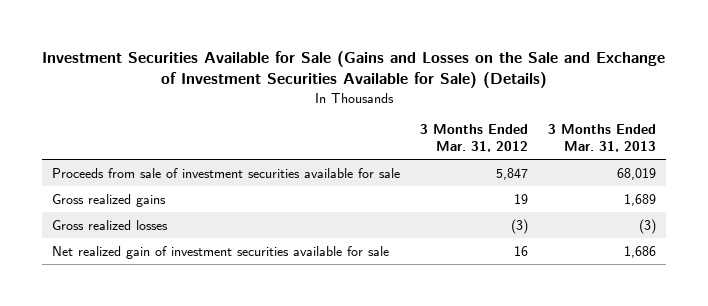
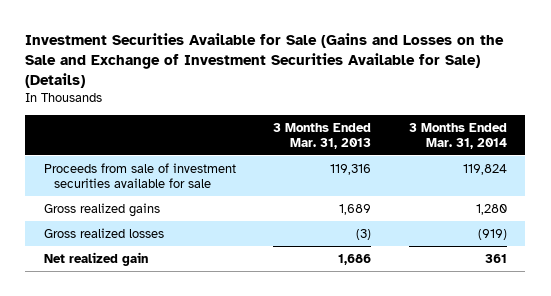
[420,124,529,152] 3 Months Ended Mar. 31, 2012 -> none
none -> [408,122,507,149] 3 Months Ended Mar. 31, 2014
[617,167,657,180] 68,019 -> [330,163,372,175] 119,316
[51,245,389,259] Net realized gain of investment securities available for sale -> [43,251,148,266] Net realized gain

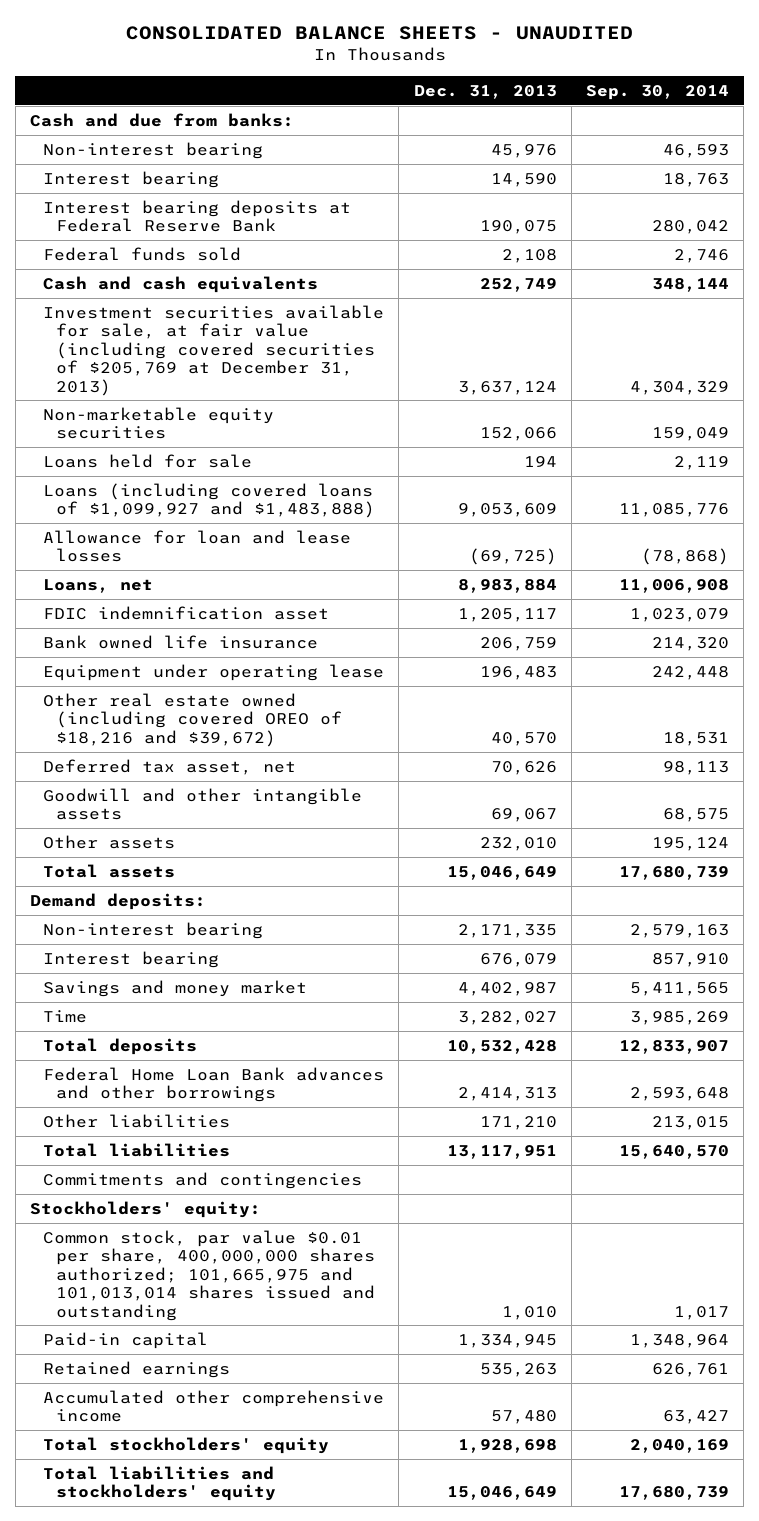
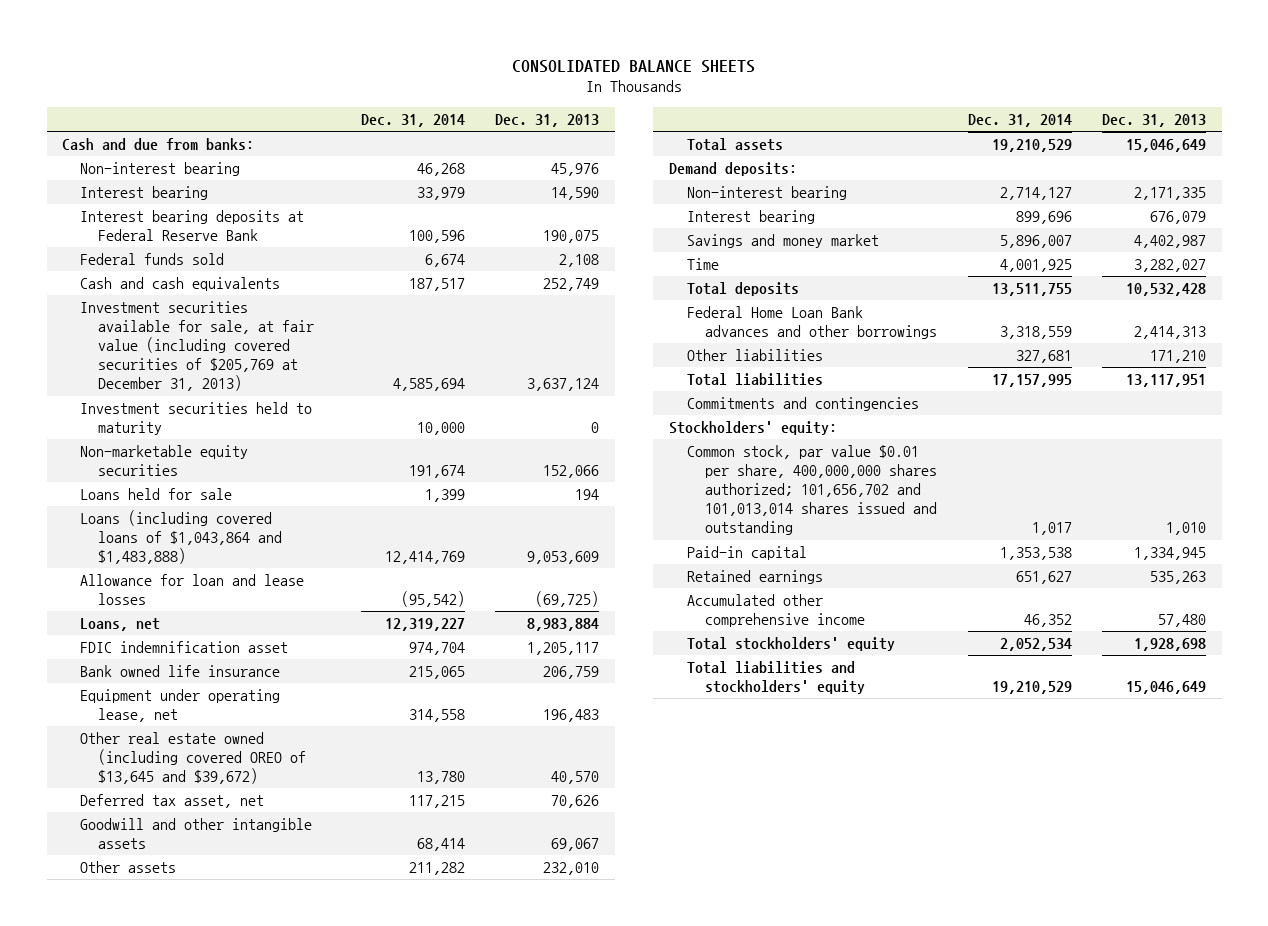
[125,26,633,41] CONSOLIDATED BALANCE SHEETS - UNAUDITED -> [512,59,756,73] CONSOLIDATED BALANCE SHEETS
[586,84,730,100] Sep. 30, 2014 -> none
none -> [360,114,465,128] Dec. 31, 2014
none -> [79,402,312,436] Investment securities held to maturity
[43,482,376,519] Loans (including covered loans of $1,099,927 and $1,483,888) -> [79,510,282,565] Loans (including covered loans of $1,043,864 and $1,483,888)
[43,663,385,681] Equipment under operating lease -> [79,689,280,723] Equipment under operating lease, net
[43,692,343,747] Other real estate owned (including covered OREO of $18,216 and $39,672) -> [79,732,306,785] Other real estate owned (including covered OREO of $13,645 and $39,672)
[43,1229,376,1321] Common stock, par value $0.01 per share, 400,000,000 shares authorized; 101,665,975 and 101,013,014 shares issued and outstanding -> [686,445,937,536] Common stock, par value $0.01 per share, 400,000,000 shares authorized; 101,656,702 and 101,013,014 shares issued and outstanding

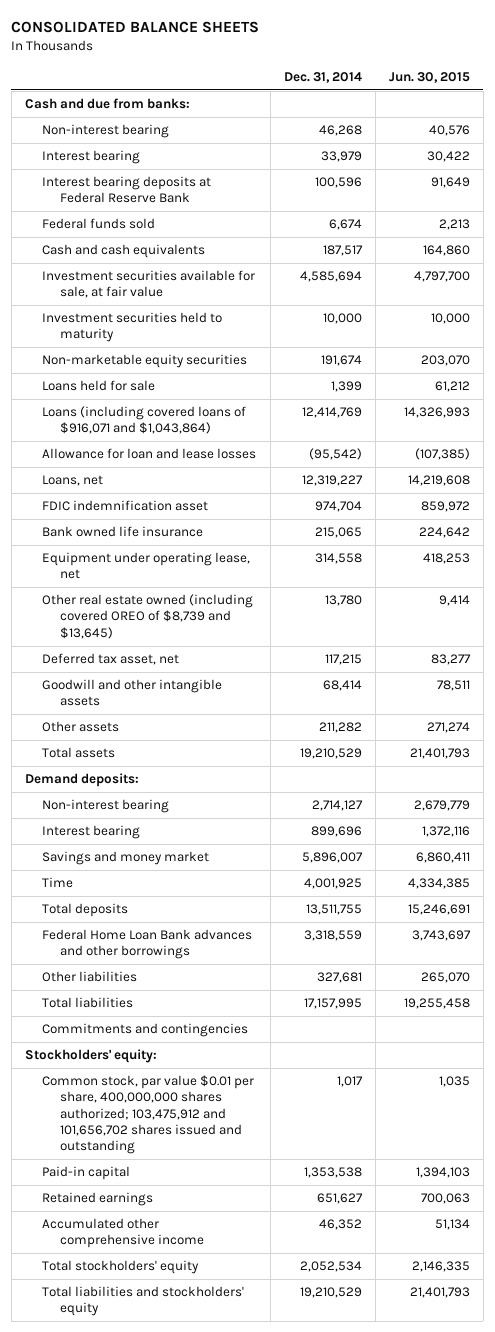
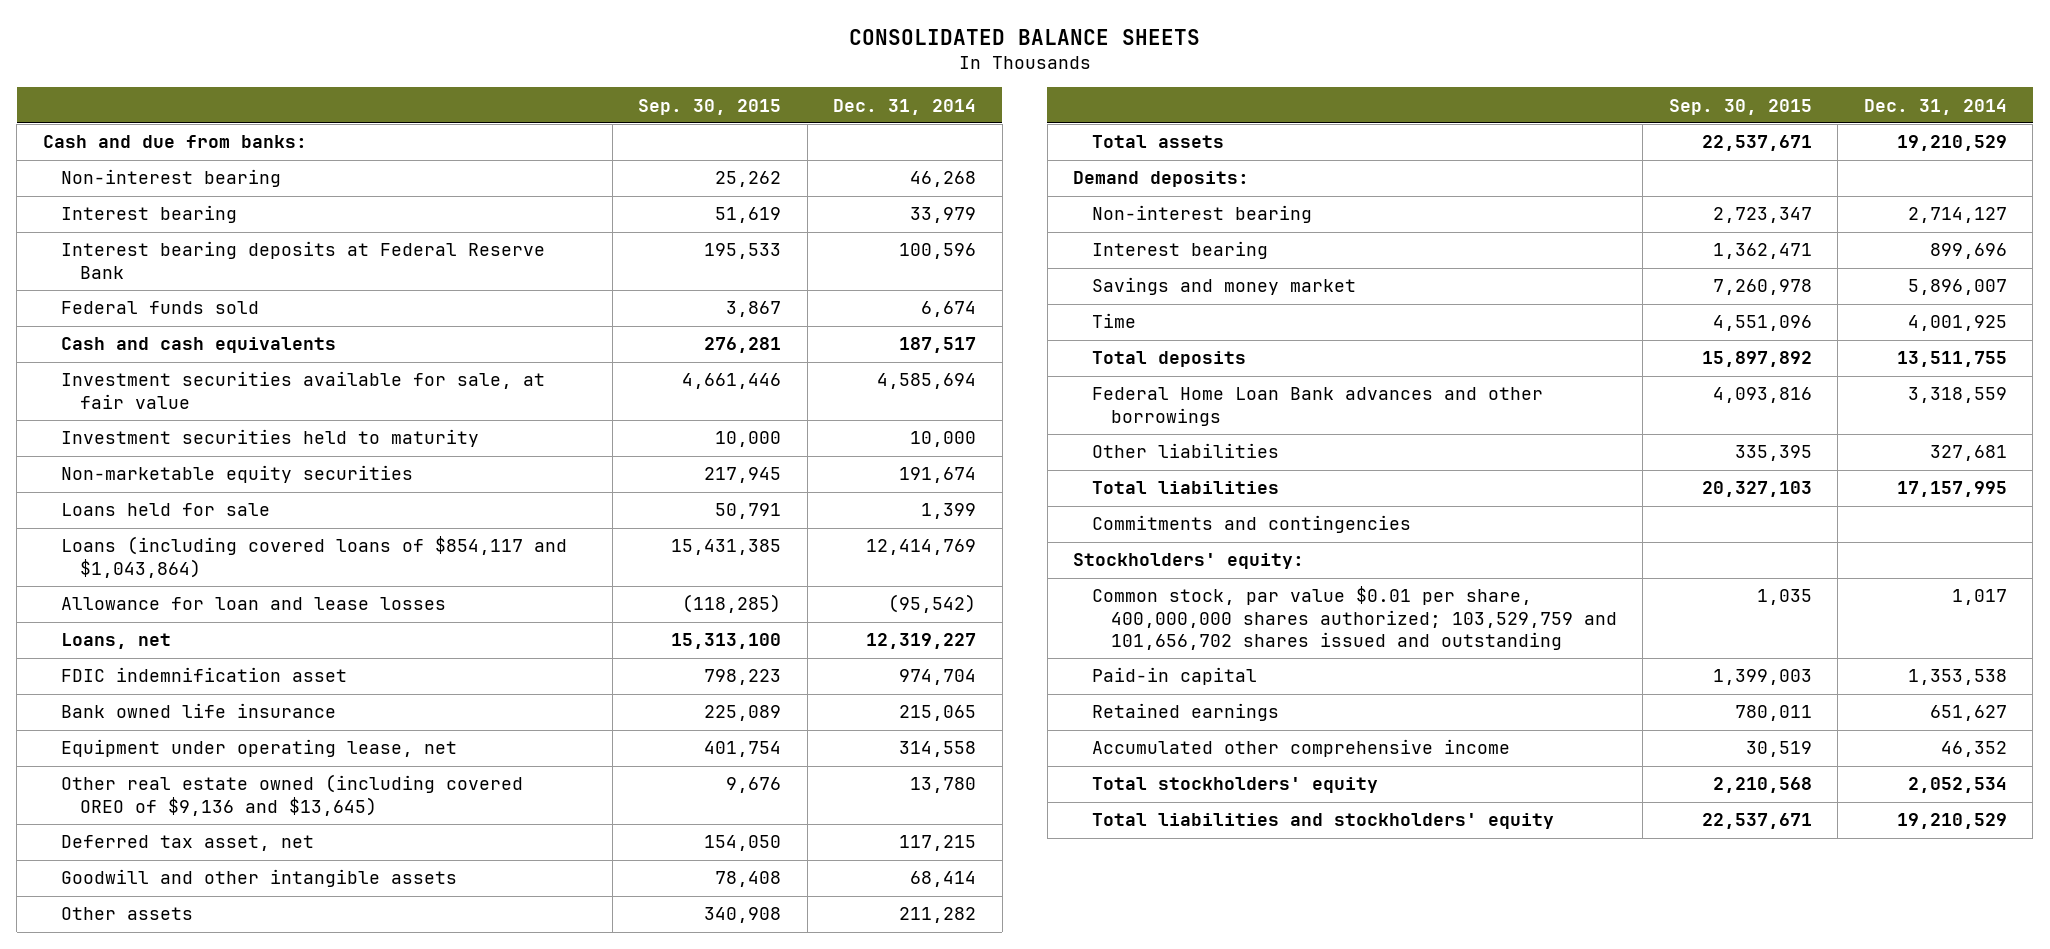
[388,71,470,83] Jun. 30, 2015 -> none
none -> [638,98,782,115] Sep. 30, 2015
[42,406,247,435] Loans (including covered loans of $916,071 and $1,043,864) -> [61,536,568,578] Loans (including covered loans of $854,117 and $1,043,864)
[42,594,254,639] Other real estate owned (including covered OREO of $8,739 and $13,645) -> [61,774,524,816] Other real estate owned (including covered OREO of $9,136 and $13,645)
[42,1075,255,1154] Common stock, par value $0.01 per share, 400,000,000 shares authorized; 103,475,912 and 101,656,702 shares issued and outstanding -> [1092,586,1617,651] Common stock, par value $0.01 per share, 400,000,000 shares authorized; 103,529,759 and 101,656,702 shares issued and outstanding

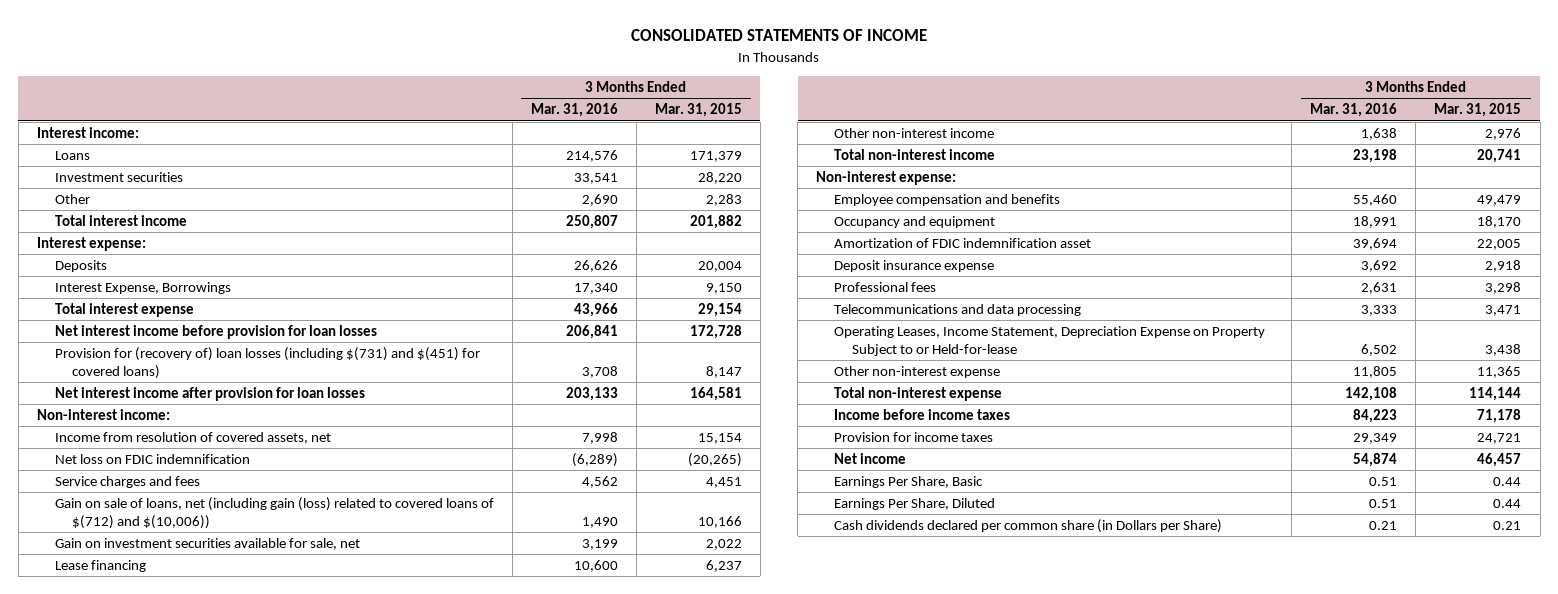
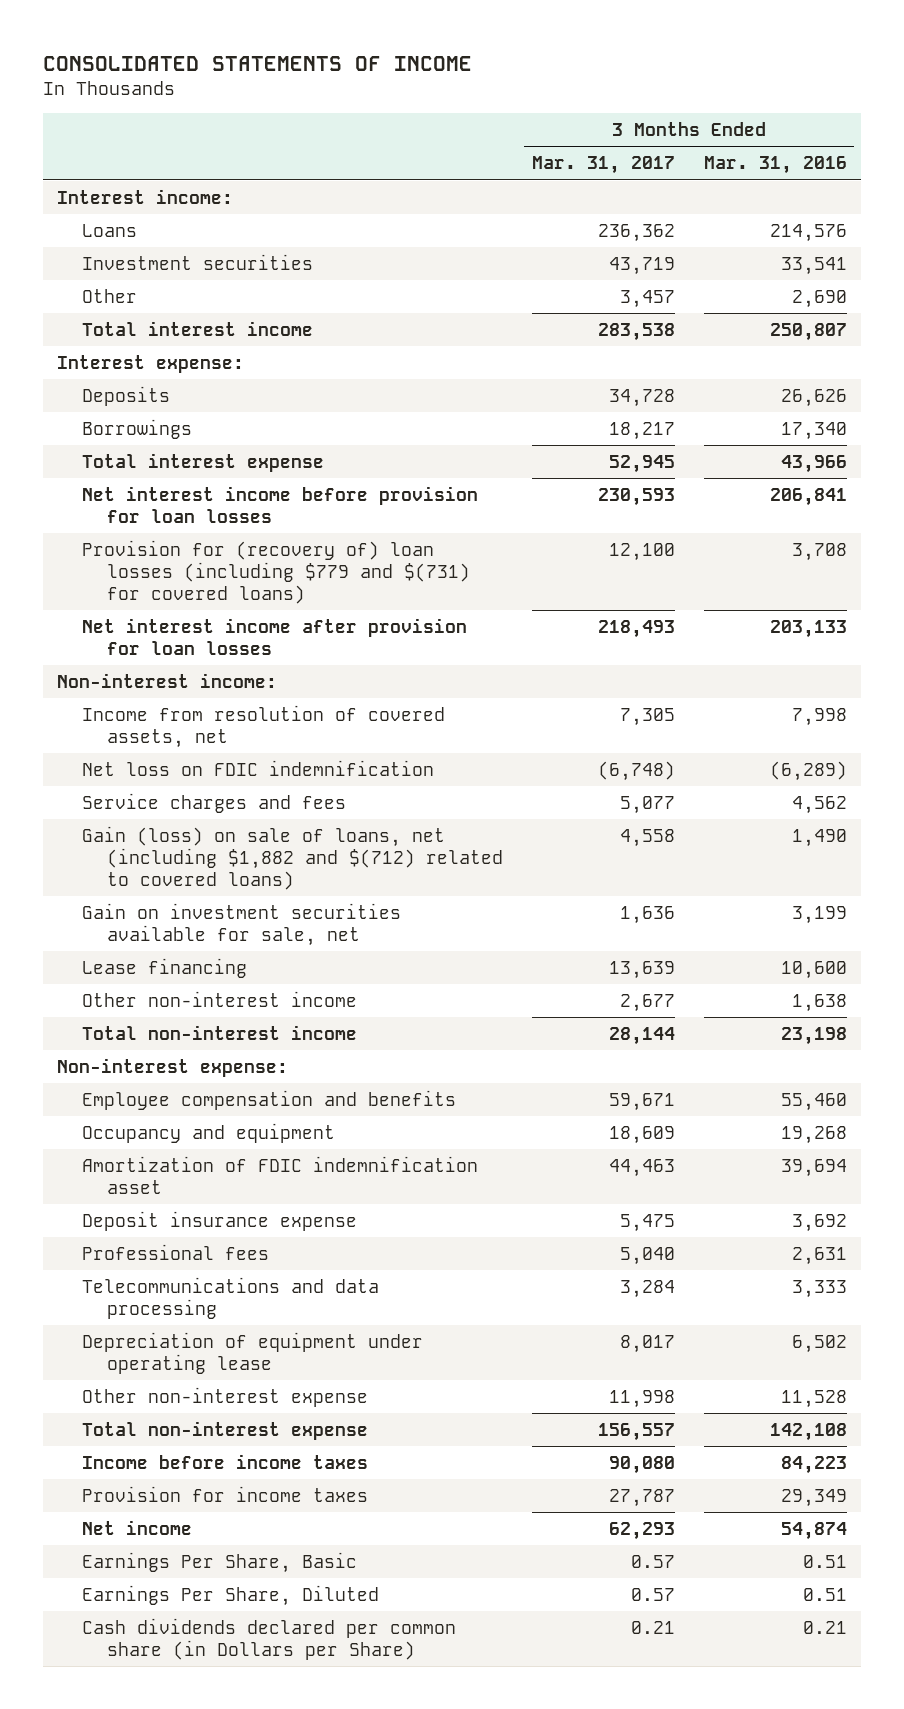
[654,103,742,118] Mar. 31, 2015 -> none
none -> [531,156,675,175] Mar. 31, 2017
[54,281,231,294] Interest Expense, Borrowings -> [82,419,193,440] Borrowings
[54,346,480,379] Provision for (recovery of) loan losses (including $(731) and $(451) for covered loans) -> [82,540,470,604] Provision for (recovery of) loan losses (including $779 and $(731) for covered loans)
[54,496,494,529] Gain on sale of loans, net (including gain (loss) related to covered loans of $(712) and $(10,006)) -> [82,826,503,890] Gain (loss) on sale of loans, net (including $1,882 and $(712) related to covered loans)
[1353,215,1398,228] 18,991 -> [780,1126,847,1145] 19,268
[834,325,1266,356] Operating Leases, Income Statement, Depreciation Expense on Property Subject to or Held-for-lease -> [82,1332,424,1374] Depreciation of equipment under operating lease
[1353,365,1398,378] 11,805 -> [780,1390,847,1409] 11,528

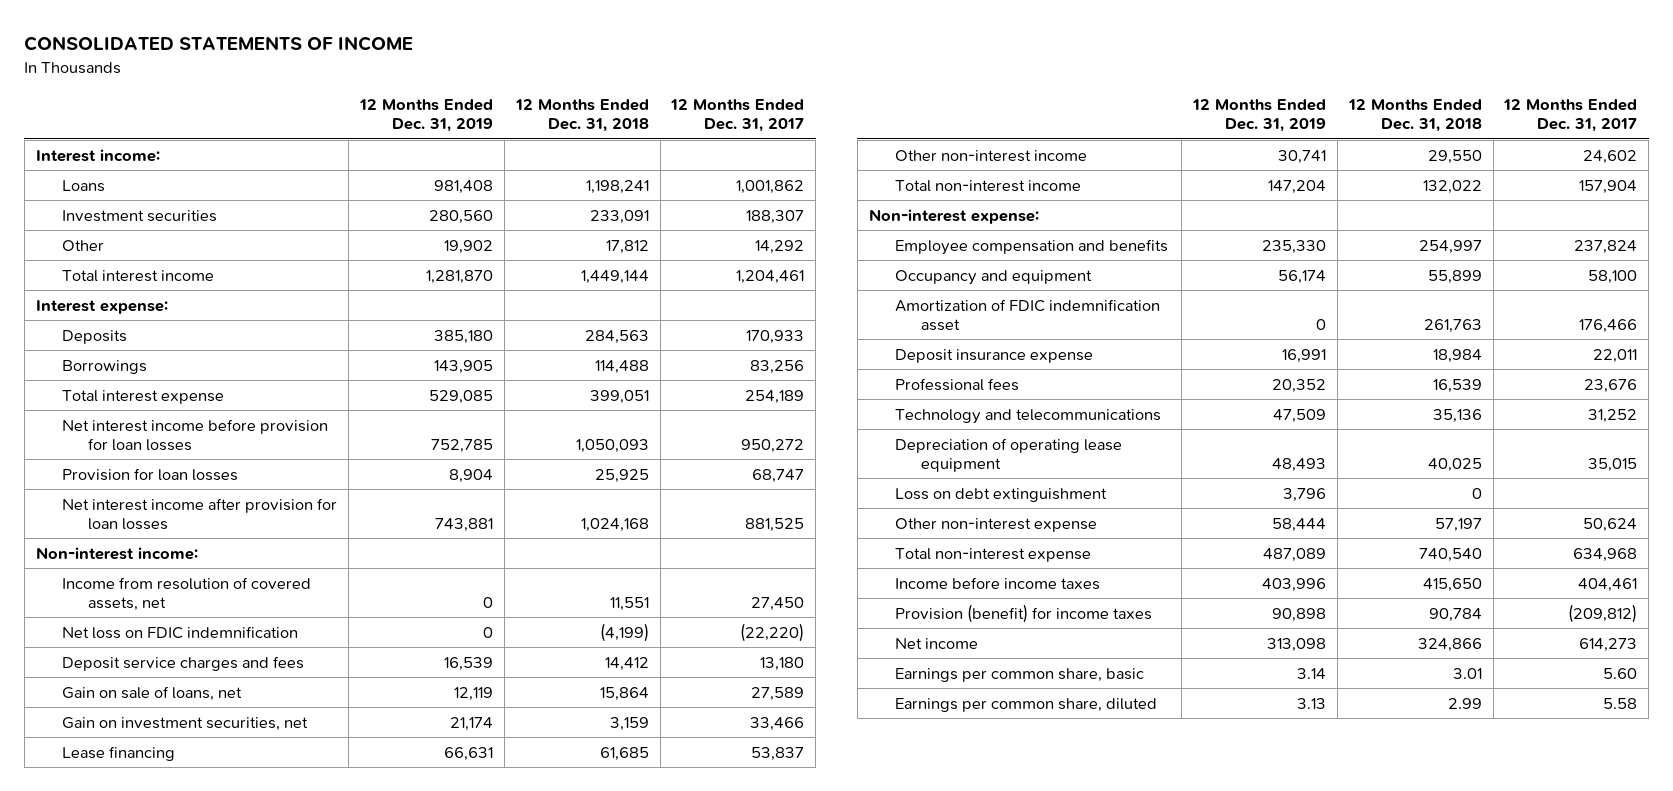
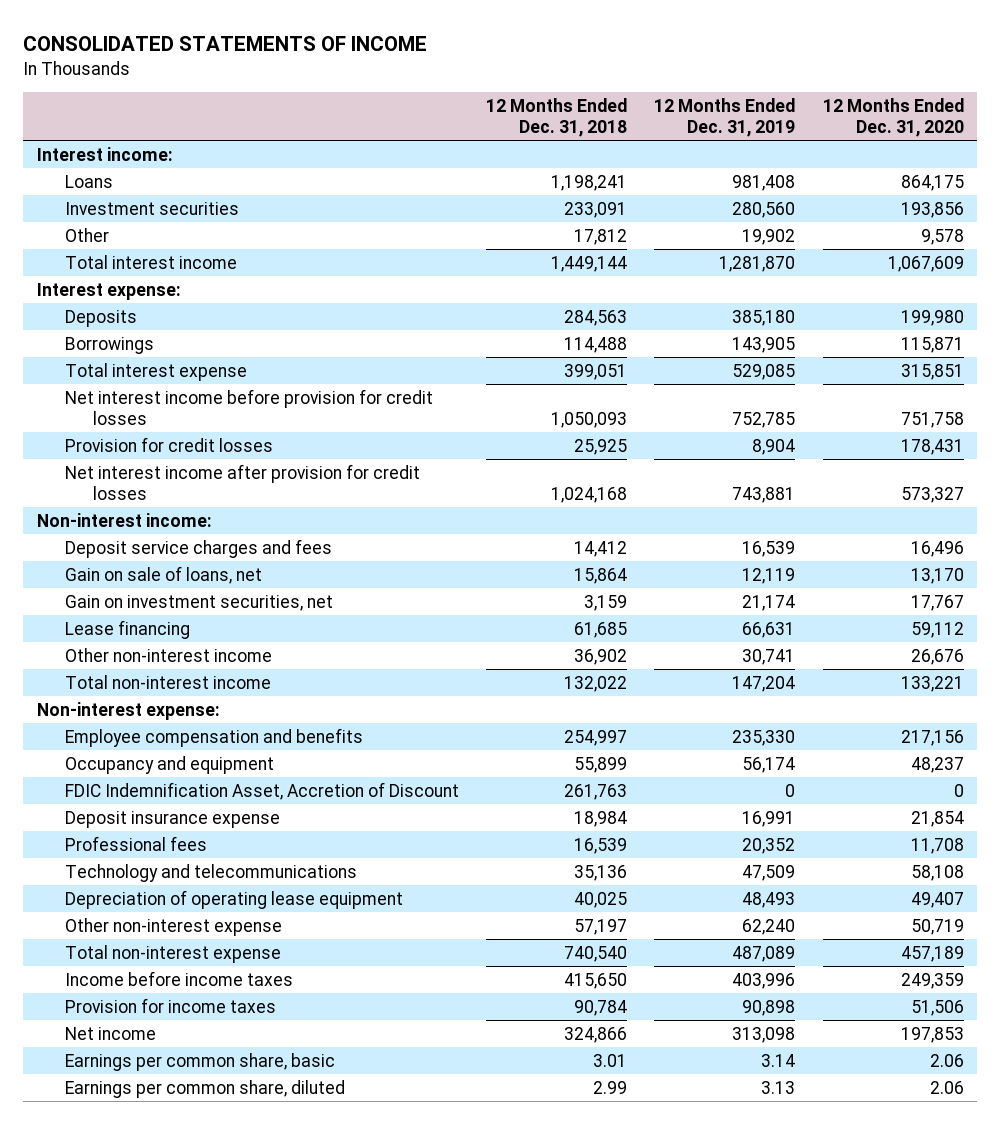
[670,98,805,133] 12 Months Ended Dec. 31, 2017 -> none
none -> [822,98,964,138] 12 Months Ended Dec. 31, 2020
[62,418,329,452] Net interest income before provision for loan losses -> [64,388,433,425] Net interest income before provision for credit losses
[62,467,239,481] Provision for loan losses -> [64,436,273,452] Provision for credit losses
[62,497,338,531] Net interest income after provision for loan losses -> [64,463,420,500] Net interest income after provision for credit losses
[62,576,312,612] Income from resolution of covered assets, net -> none
[62,625,299,639] Net loss on FDIC indemnification -> none
[1427,149,1482,164] 29,550 -> [574,648,628,665] 36,902
[895,298,1161,332] Amortization of FDIC indemnification asset -> [64,781,459,800] FDIC Indemnification Asset, Accretion of Discount
[895,487,1108,502] Loss on debt extinguishment -> none
[1271,517,1326,532] 58,444 -> [742,918,796,935] 62,240
[895,603,1153,623] Provision (benefit) for income taxes -> [64,997,276,1013] Provision for income taxes

